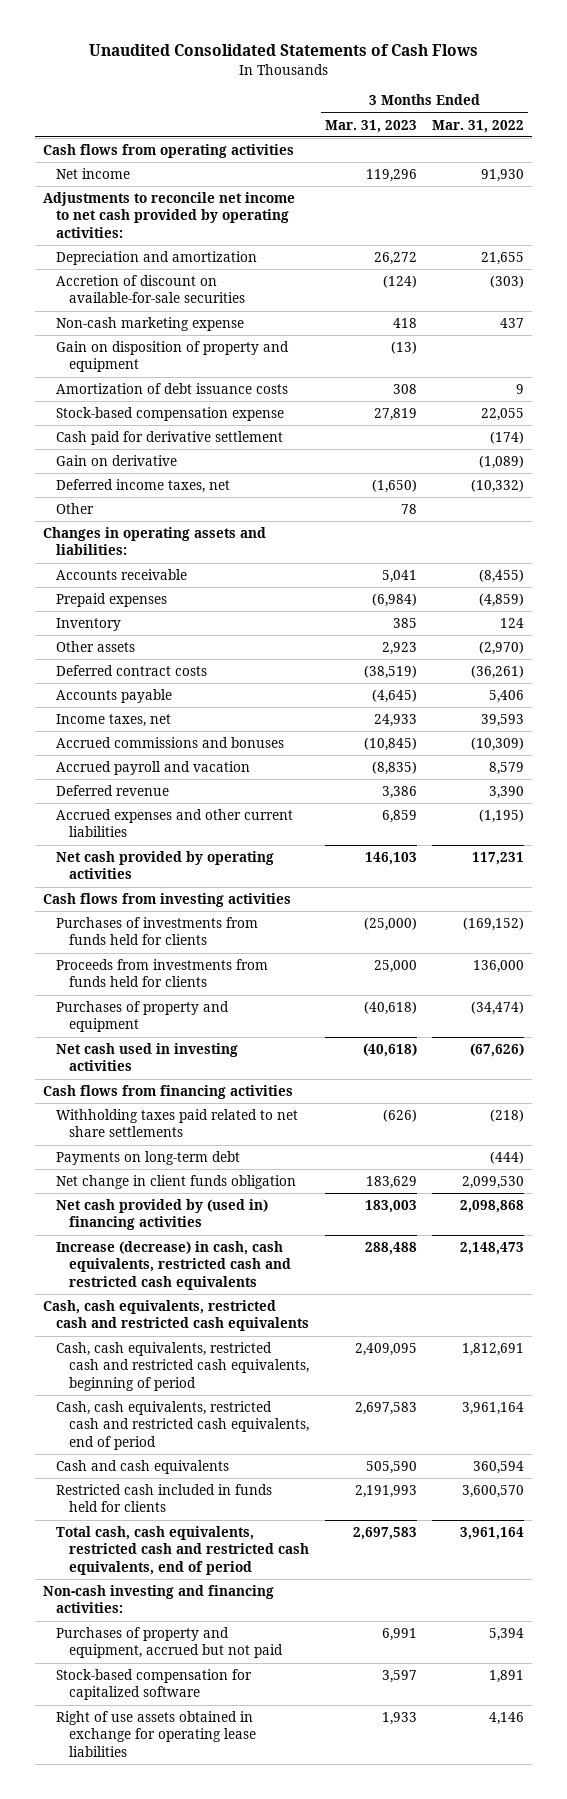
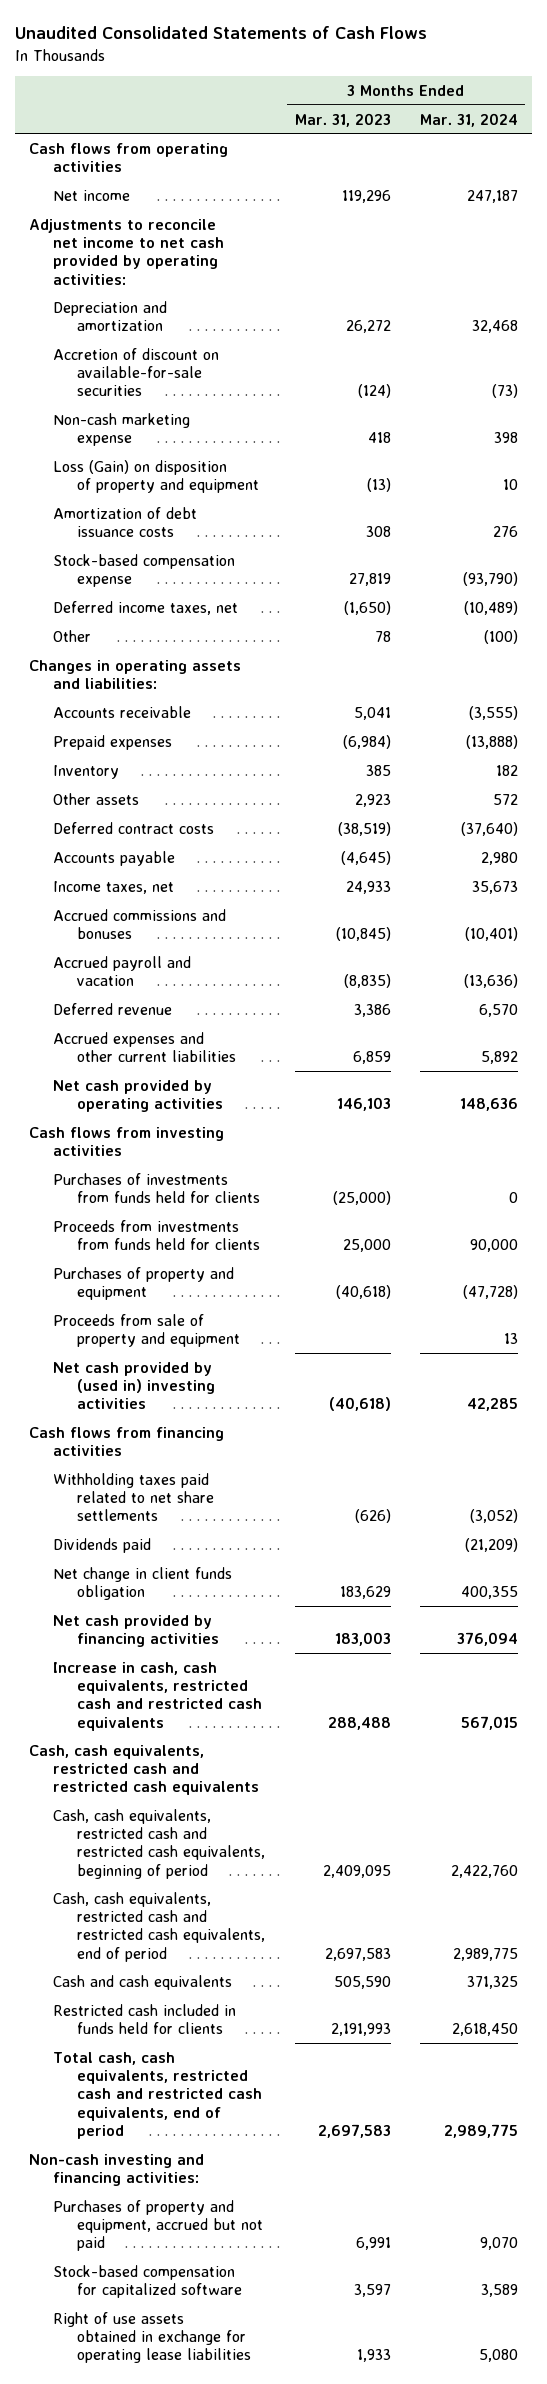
[432,119,525,133] Mar. 31, 2022 -> none
none -> [419,112,518,127] Mar. 31, 2024
[56,341,290,373] Gain on disposition of property and equipment -> [53,459,260,493] Loss (Gain) on disposition of property and equipment
[56,431,284,446] Cash paid for derivative settlement -> none
[56,455,178,467] Gain on derivative -> none
none -> [53,1313,241,1347] Proceeds from sale of property and equipment
[56,1043,239,1072] Net cash used in investing activities -> [53,1361,216,1410] Net cash provided by (used in) investing activities
[56,1151,241,1166] Payments on long-term debt -> none
none -> [53,1537,152,1553] Dividends paid
[56,1199,269,1231] Net cash provided by (used in) financing activities -> [53,1614,220,1647] Net cash provided by financing activities
[56,1241,292,1290] Increase (decrease) in cash, cash equivalents, restricted cash and restricted cash equivalents -> [53,1661,263,1731] Increase in cash, cash equivalents, restricted cash and restricted cash equivalents

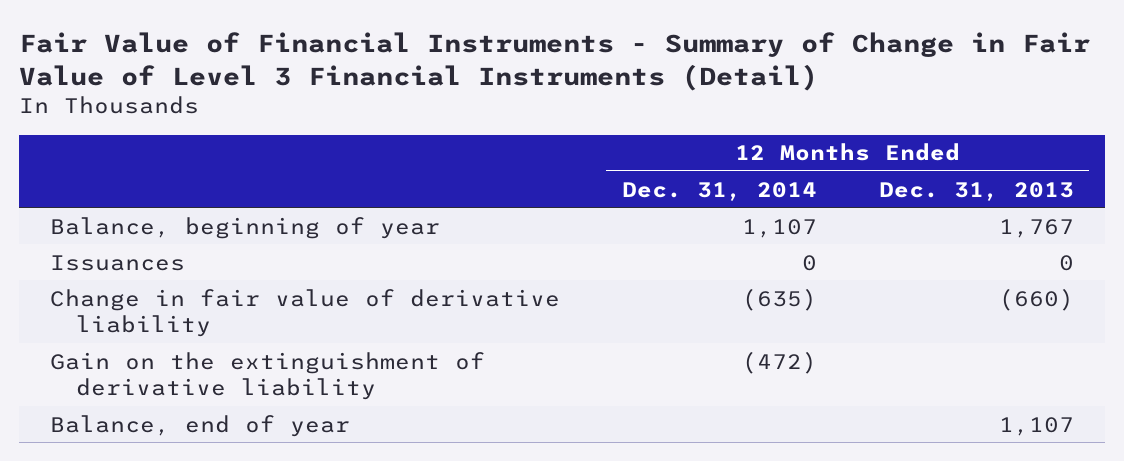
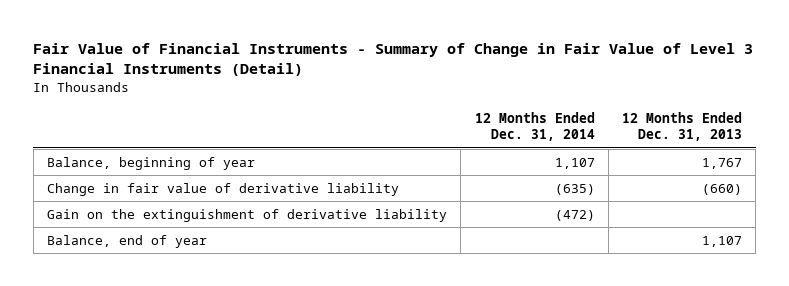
[49,254,185,271] Issuances -> none

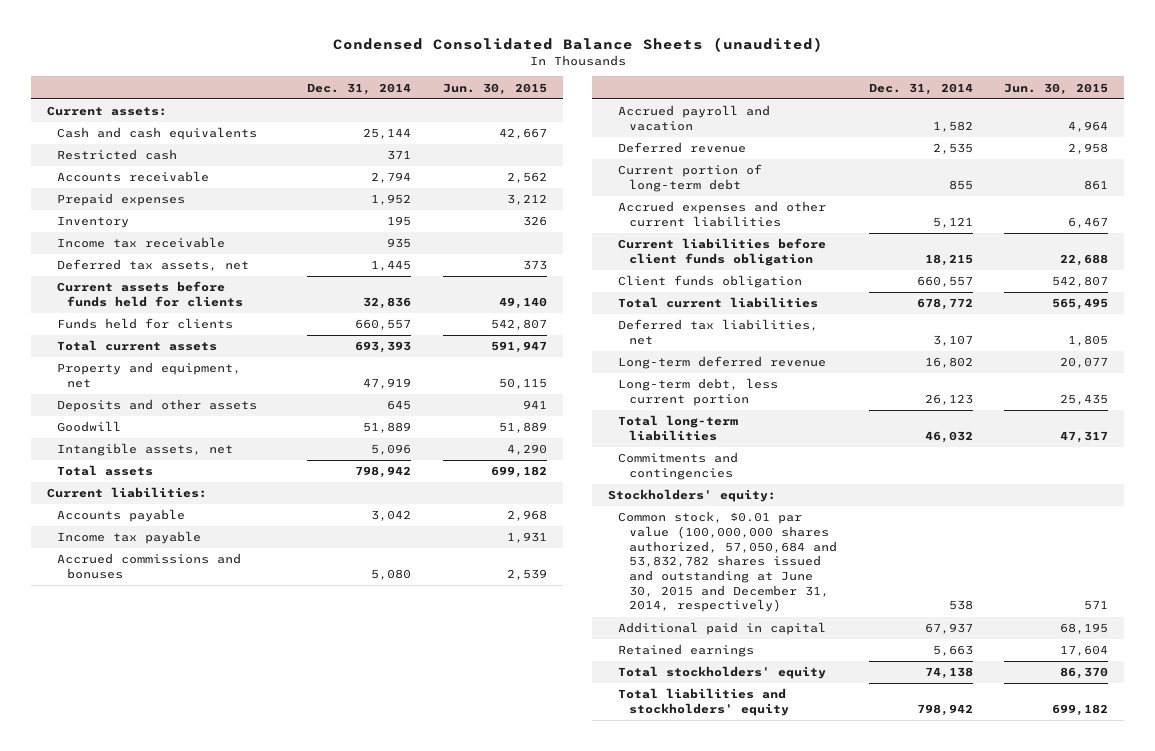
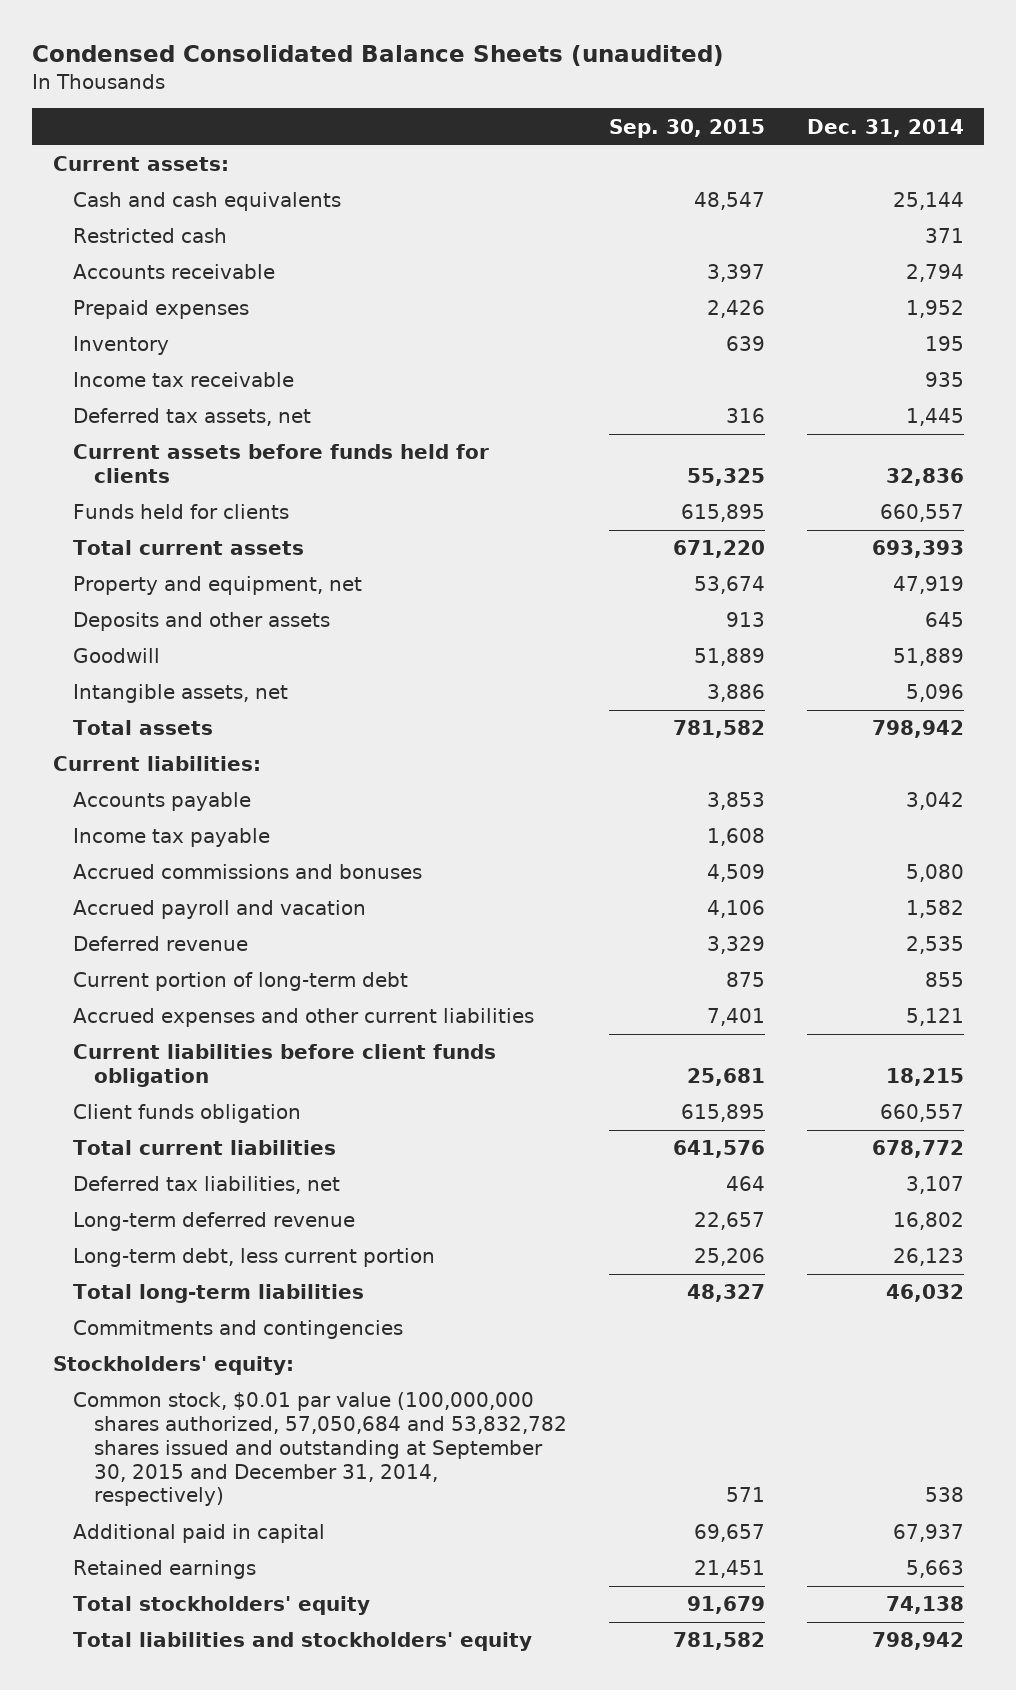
[442,82,547,95] Jun. 30, 2015 -> none
none -> [608,118,765,138] Sep. 30, 2015
[618,511,837,613] Common stock, $0.01 par value (100,000,000 shares authorized, 57,050,684 and 53,832,782 shares issued and outstanding at June 30, 2015 and December 31, 2014, respectively) -> [73,1392,568,1507] Common stock, $0.01 par value (100,000,000 shares authorized, 57,050,684 and 53,832,782 shares issued and outstanding at September 30, 2015 and December 31, 2014, respectively)

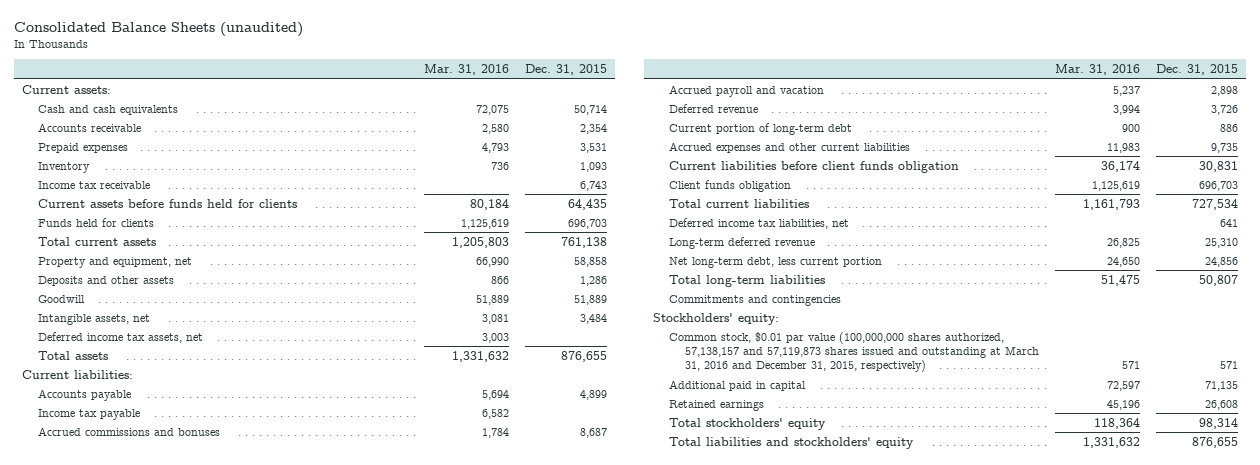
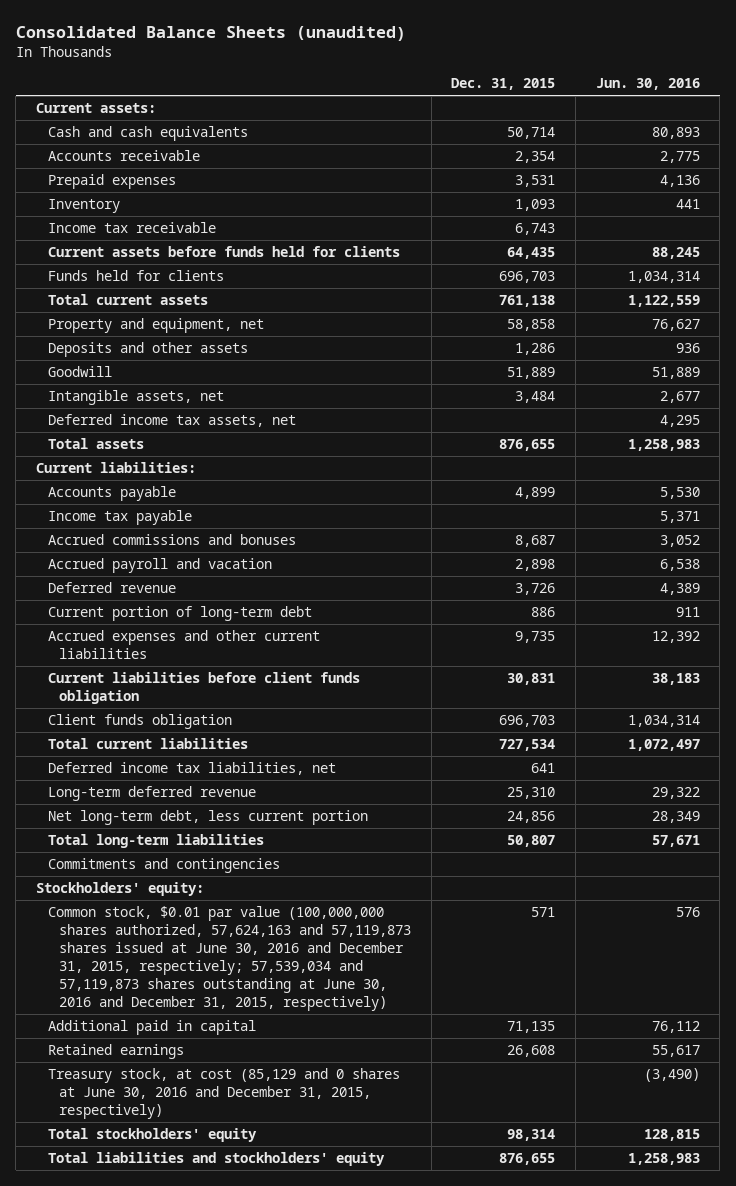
[424,63,510,75] Mar. 31, 2016 -> none
none -> [595,78,700,91] Jun. 30, 2016
[668,331,1039,373] Common stock, $0.01 par value (100,000,000 shares authorized, 57,138,157 and 57,119,873 shares issued and outstanding at March 31, 2016 and December 31, 2015, respectively) -> [47,906,412,1011] Common stock, $0.01 par value (100,000,000 shares authorized, 57,624,163 and 57,119,873 shares issued at June 30, 2016 and December 31, 2015, respectively; 57,539,034 and 57,119,873 shares outstanding at June 30, 2016 and December 31, 2015, respectively)
none -> [47,1068,400,1119] Treasury stock, at cost (85,129 and 0 shares at June 30, 2016 and December 31, 2015, respectively)

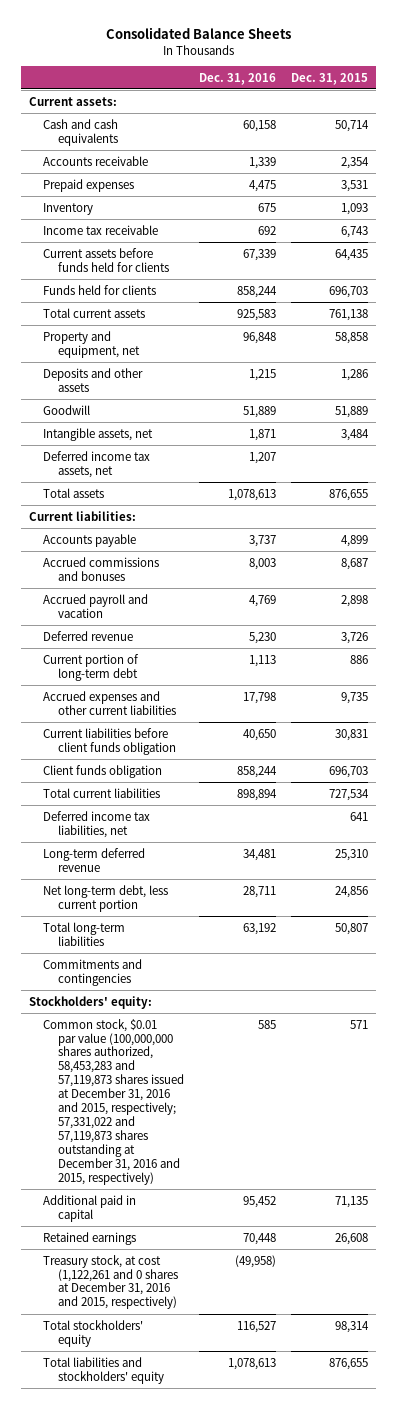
[15,25,406,41] Consolidated Balance Sheets (unaudited) -> [105,27,291,40] Consolidated Balance Sheets
[595,78,700,91] Jun. 30, 2016 -> none
none -> [199,72,277,85] Dec. 31, 2016
[47,510,192,526] Income tax payable -> none
[47,906,412,1011] Common stock, $0.01 par value (100,000,000 shares authorized, 57,624,163 and 57,119,873 shares issued at June 30, 2016 and December 31, 2015, respectively; 57,539,034 and 57,119,873 shares outstanding at June 30, 2016 and December 31, 2015, respectively) -> [43,1018,184,1186] Common stock, $0.01 par value (100,000,000 shares authorized, 58,453,283 and 57,119,873 shares issued at December 31, 2016 and 2015, respectively; 57,331,022 and 57,119,873 shares outstanding at December 31, 2016 and 2015, respectively)
[47,1068,400,1119] Treasury stock, at cost (85,129 and 0 shares at June 30, 2016 and December 31, 2015, respectively) -> [43,1254,178,1310] Treasury stock, at cost (1,122,261 and 0 shares at December 31, 2016 and 2015, respectively)

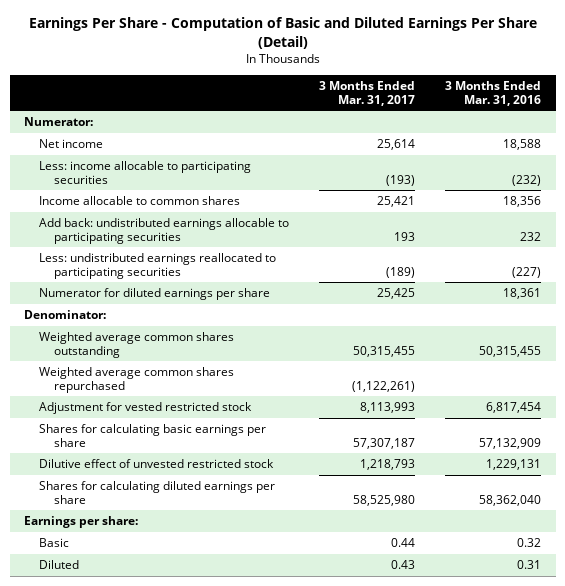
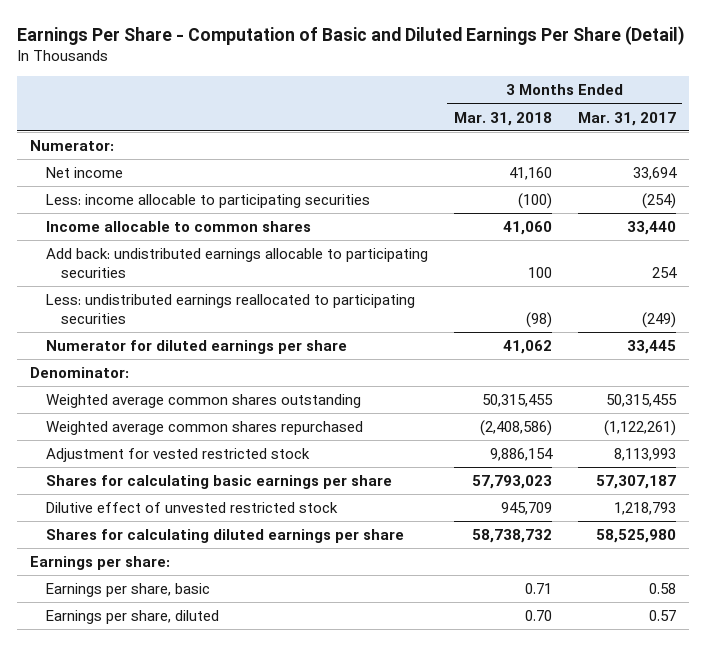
[444,80,541,106] 3 Months Ended Mar. 31, 2016 -> none
none -> [453,111,552,126] Mar. 31, 2018
[376,139,415,151] 25,614 -> [632,166,677,180] 33,694
[385,174,415,186] (193) -> [641,192,676,209] (254)
[376,196,415,208] 25,421 -> [626,220,676,235] 33,440
[393,231,415,241] 193 -> [651,267,677,279] 254
[385,266,415,278] (189) -> [641,312,676,329] (249)
[376,288,415,300] 25,425 -> [626,339,676,354] 33,445
[39,538,70,548] Basic -> [45,582,210,597] Earnings per share, basic
[390,538,415,548] 0.44 -> [648,582,676,594] 0.58
[39,560,80,570] Diluted -> [45,609,219,624] Earnings per share, diluted
[390,560,415,570] 0.43 -> [648,609,676,621] 0.57

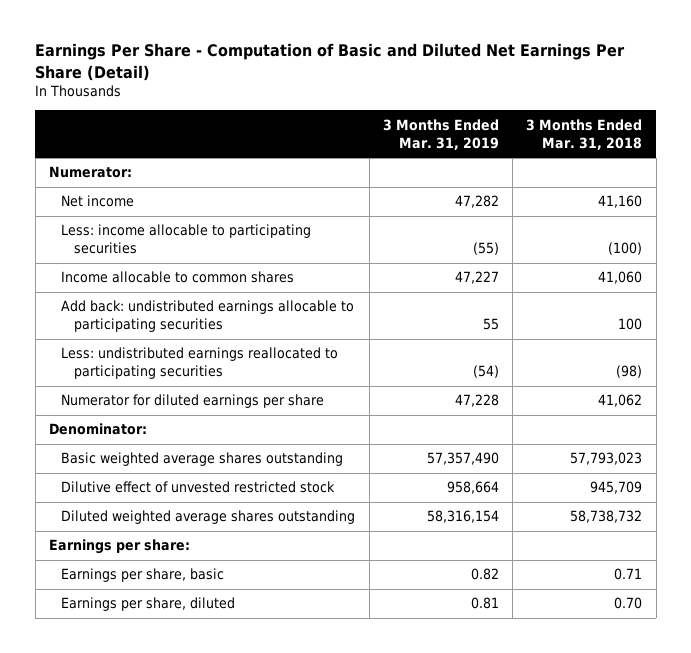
[17,25,686,45] Earnings Per Share - Computation of Basic and Diluted Earnings Per Share (Detail) -> [35,43,626,81] Earnings Per Share - Computation of Basic and Diluted Net Earnings Per Share (Detail)
[577,111,676,126] Mar. 31, 2017 -> none
none -> [382,118,499,150] 3 Months Ended Mar. 31, 2019
[45,393,361,408] Weighted average common shares outstanding -> none
[45,420,363,435] Weighted average common shares repurchased -> none
[45,447,310,462] Adjustment for vested restricted stock -> none
[45,474,392,489] Shares for calculating basic earnings per share -> [61,452,344,467] Basic weighted average shares outstanding
[45,528,404,543] Shares for calculating diluted earnings per share -> [61,510,356,525] Diluted weighted average shares outstanding

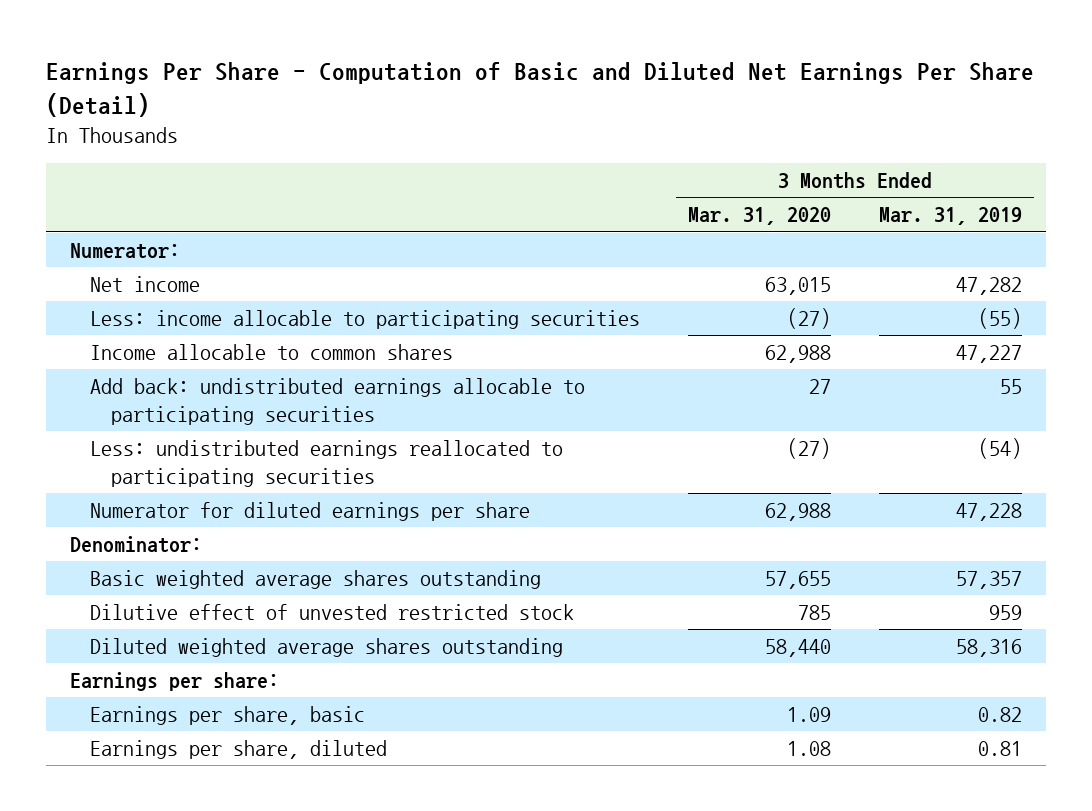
[526,118,643,150] 3 Months Ended Mar. 31, 2018 -> none
none -> [688,207,832,226] Mar. 31, 2020
[426,452,499,466] 57,357,490 -> [955,570,1022,589] 57,357
[446,481,499,495] 958,664 -> [988,604,1022,620] 959
[426,510,499,524] 58,316,154 -> [955,638,1022,657] 58,316

